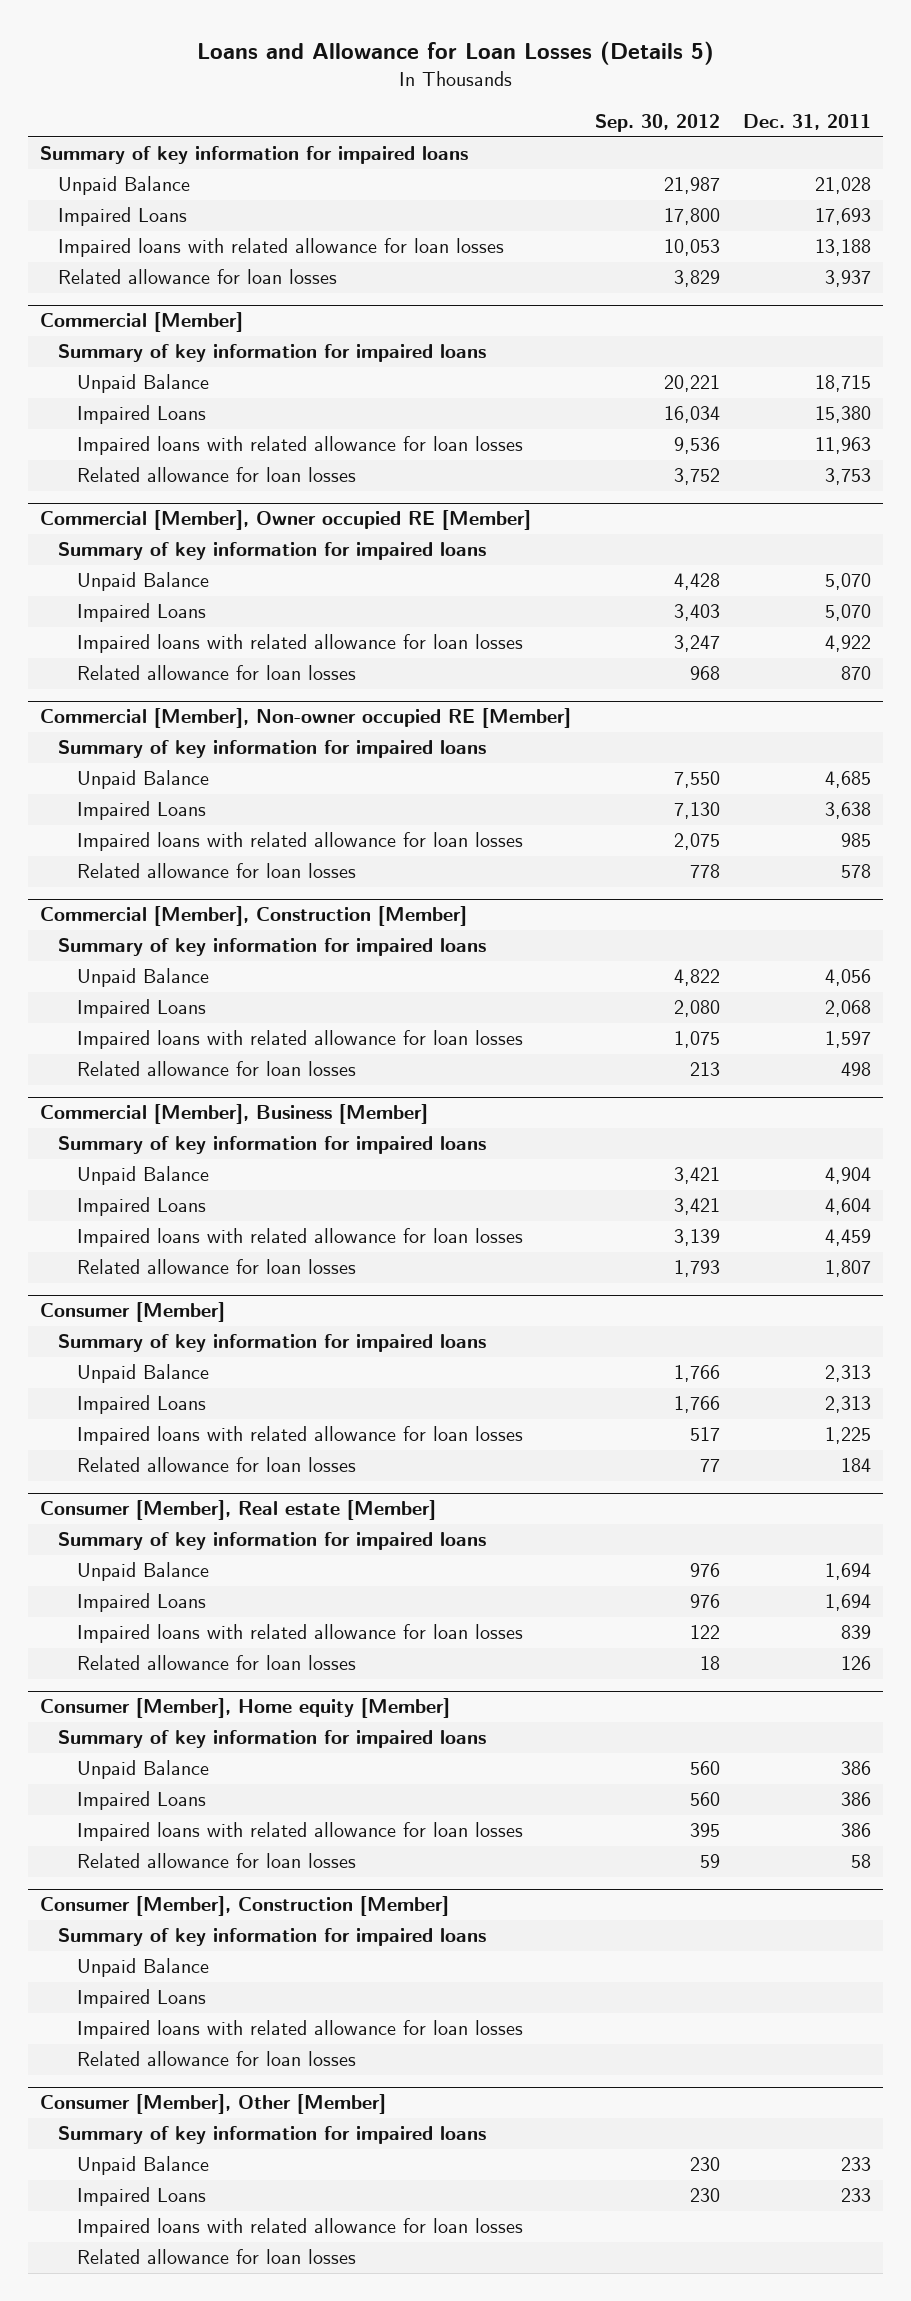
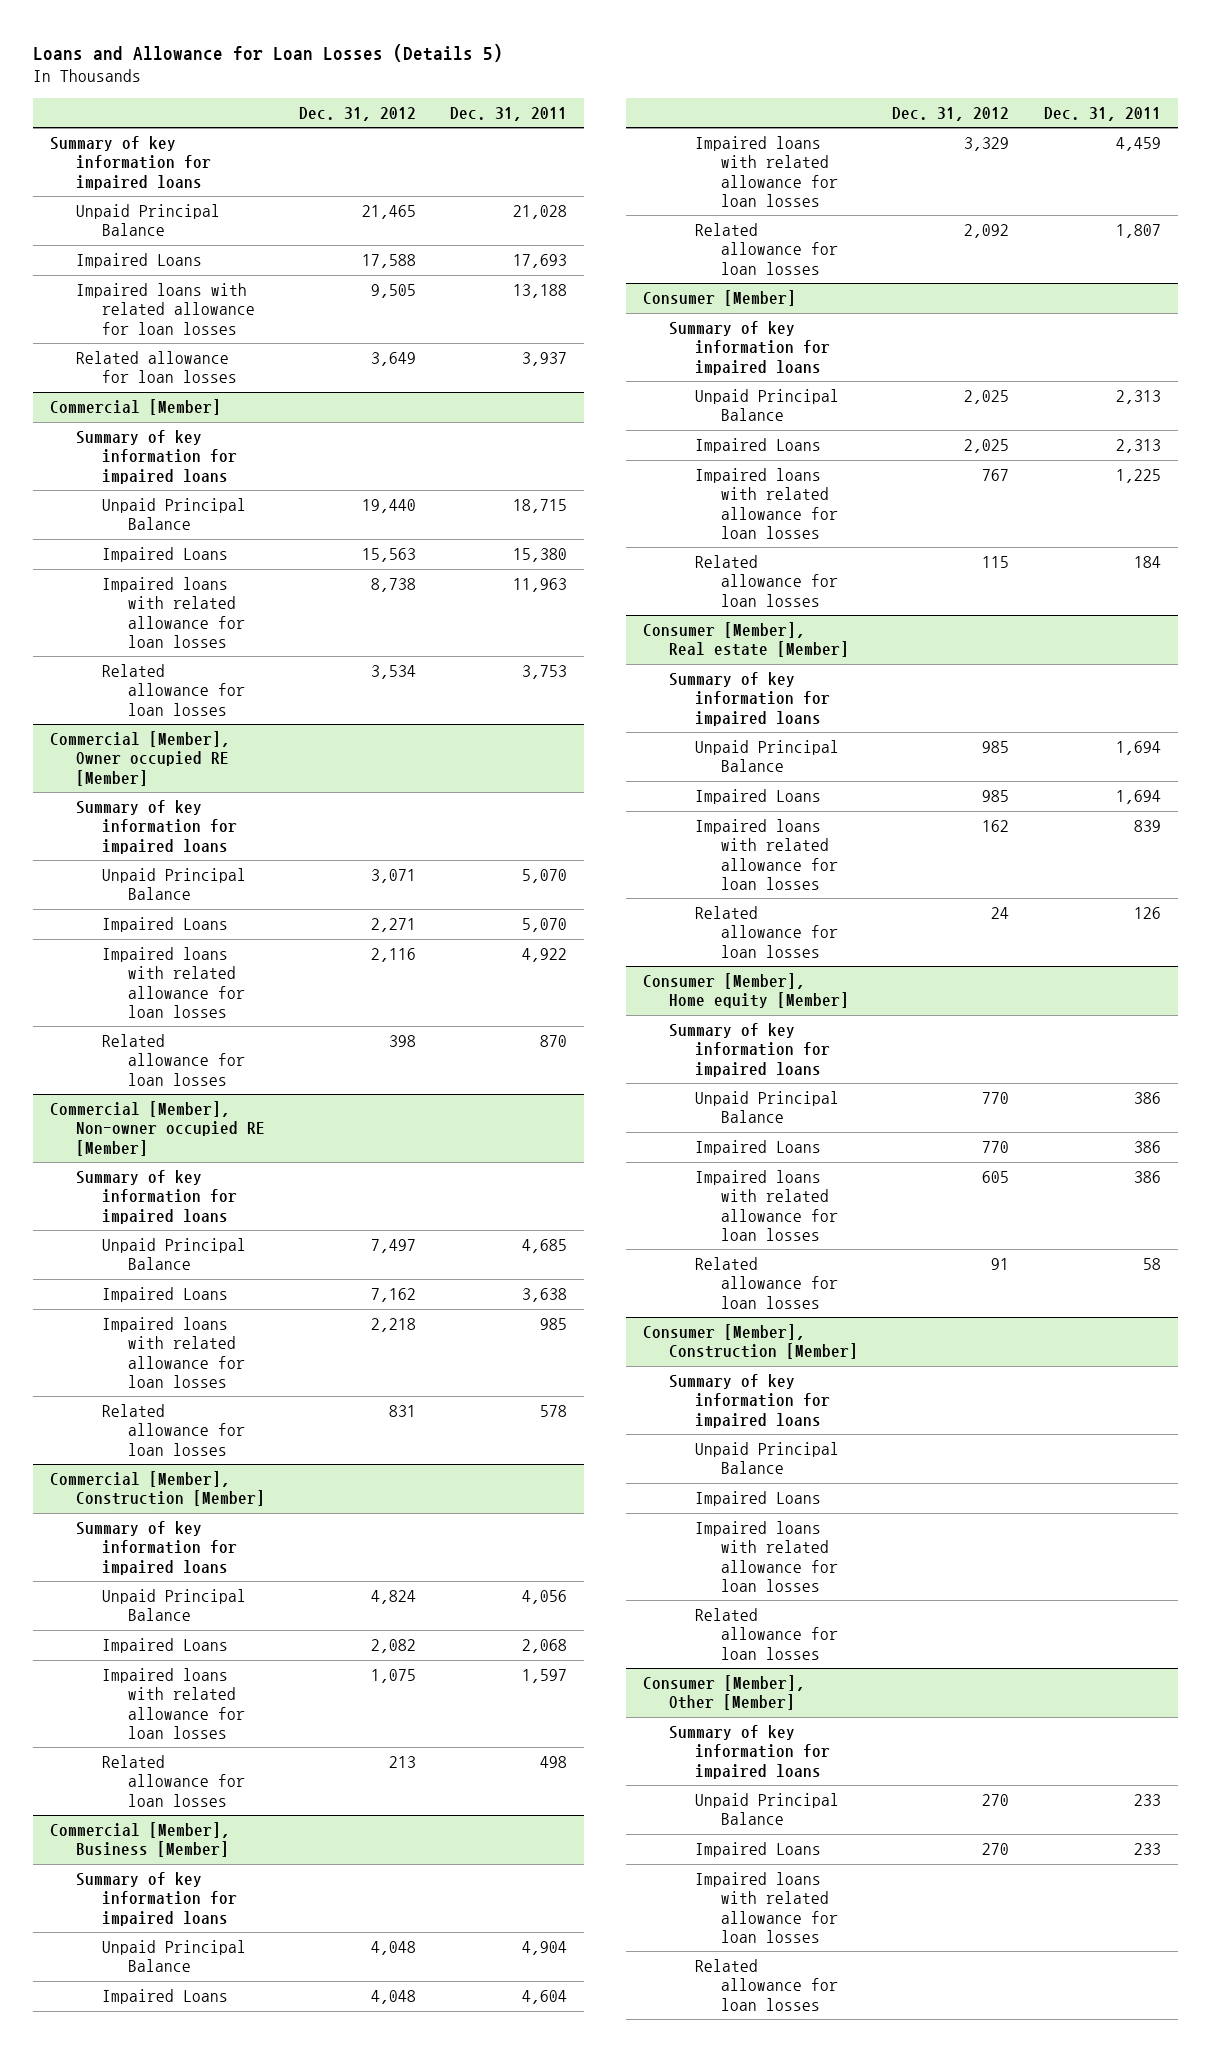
[594,114,720,133] Sep. 30, 2012 -> none
none -> [299,107,417,122] Dec. 31, 2012
[58,176,191,196] Unpaid Balance -> [75,204,220,237] Unpaid Principal Balance
[76,374,209,394] Unpaid Balance -> [101,498,246,531] Unpaid Principal Balance
[76,572,209,592] Unpaid Balance -> [101,868,246,901] Unpaid Principal Balance
[76,770,209,790] Unpaid Balance -> [101,1238,246,1271] Unpaid Principal Balance
[76,968,209,988] Unpaid Balance -> [101,1589,246,1622] Unpaid Principal Balance
[76,1166,209,1186] Unpaid Balance -> [101,1940,246,1973] Unpaid Principal Balance
[76,1364,209,1384] Unpaid Balance -> [695,389,840,422] Unpaid Principal Balance
[76,1562,209,1582] Unpaid Balance -> [695,740,840,773] Unpaid Principal Balance
[76,1760,209,1780] Unpaid Balance -> [695,1091,840,1124] Unpaid Principal Balance
[76,1958,209,1978] Unpaid Balance -> [695,1442,840,1475] Unpaid Principal Balance
[76,2156,209,2176] Unpaid Balance -> [695,1793,840,1826] Unpaid Principal Balance

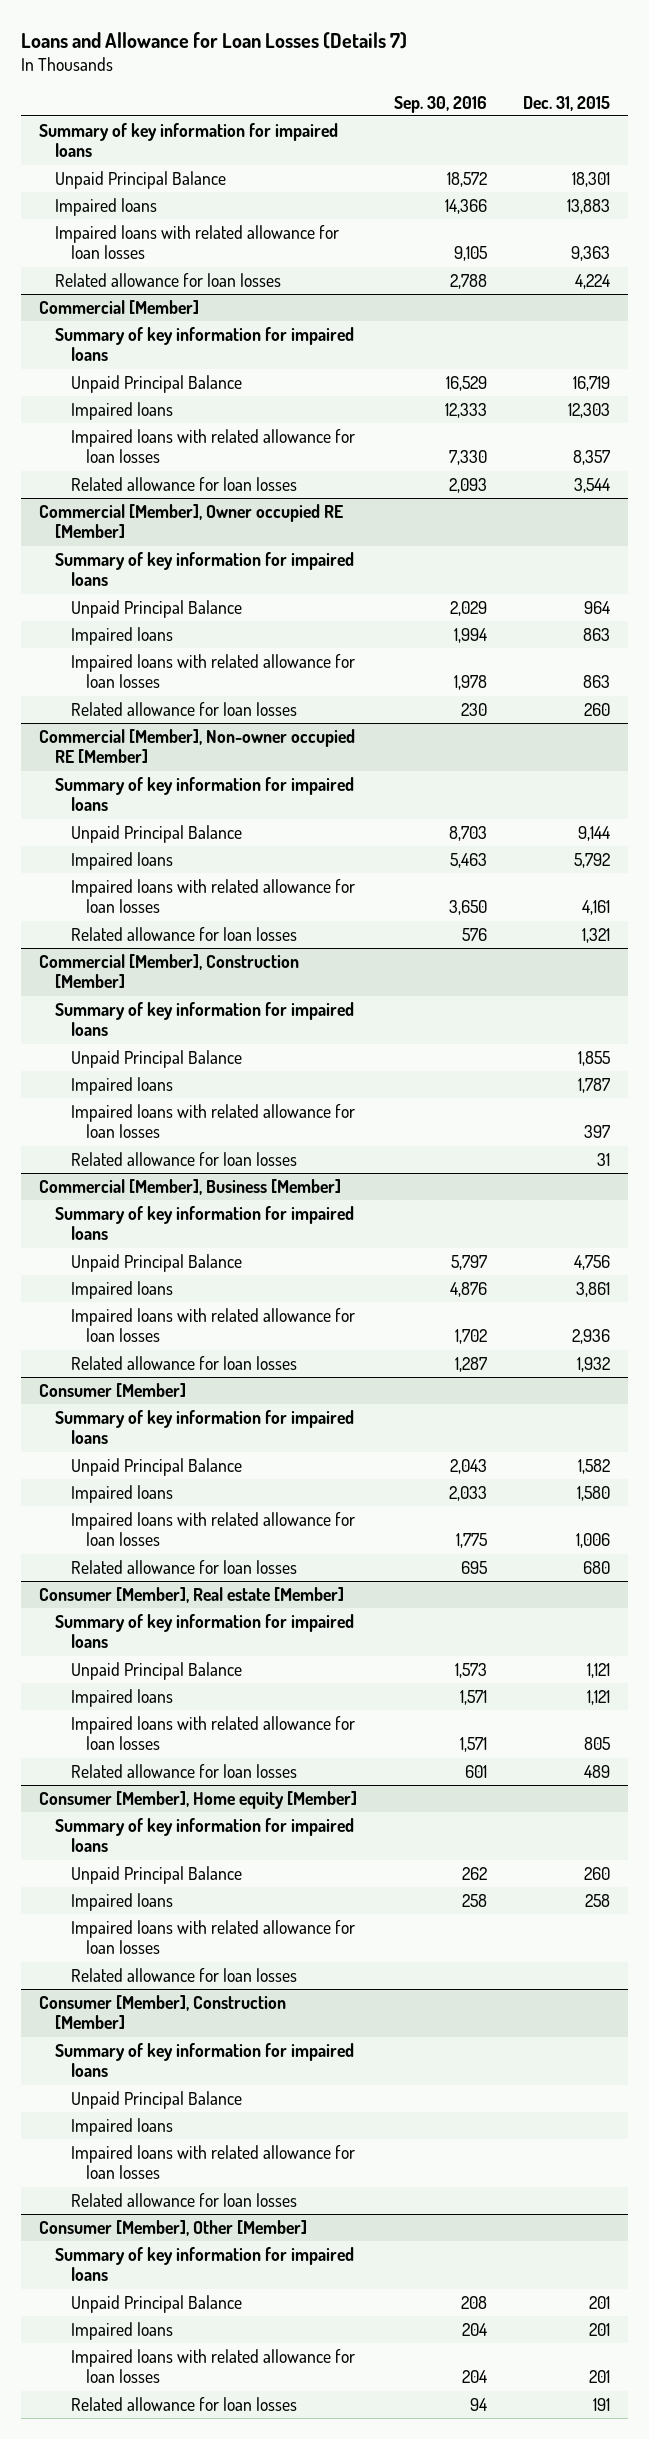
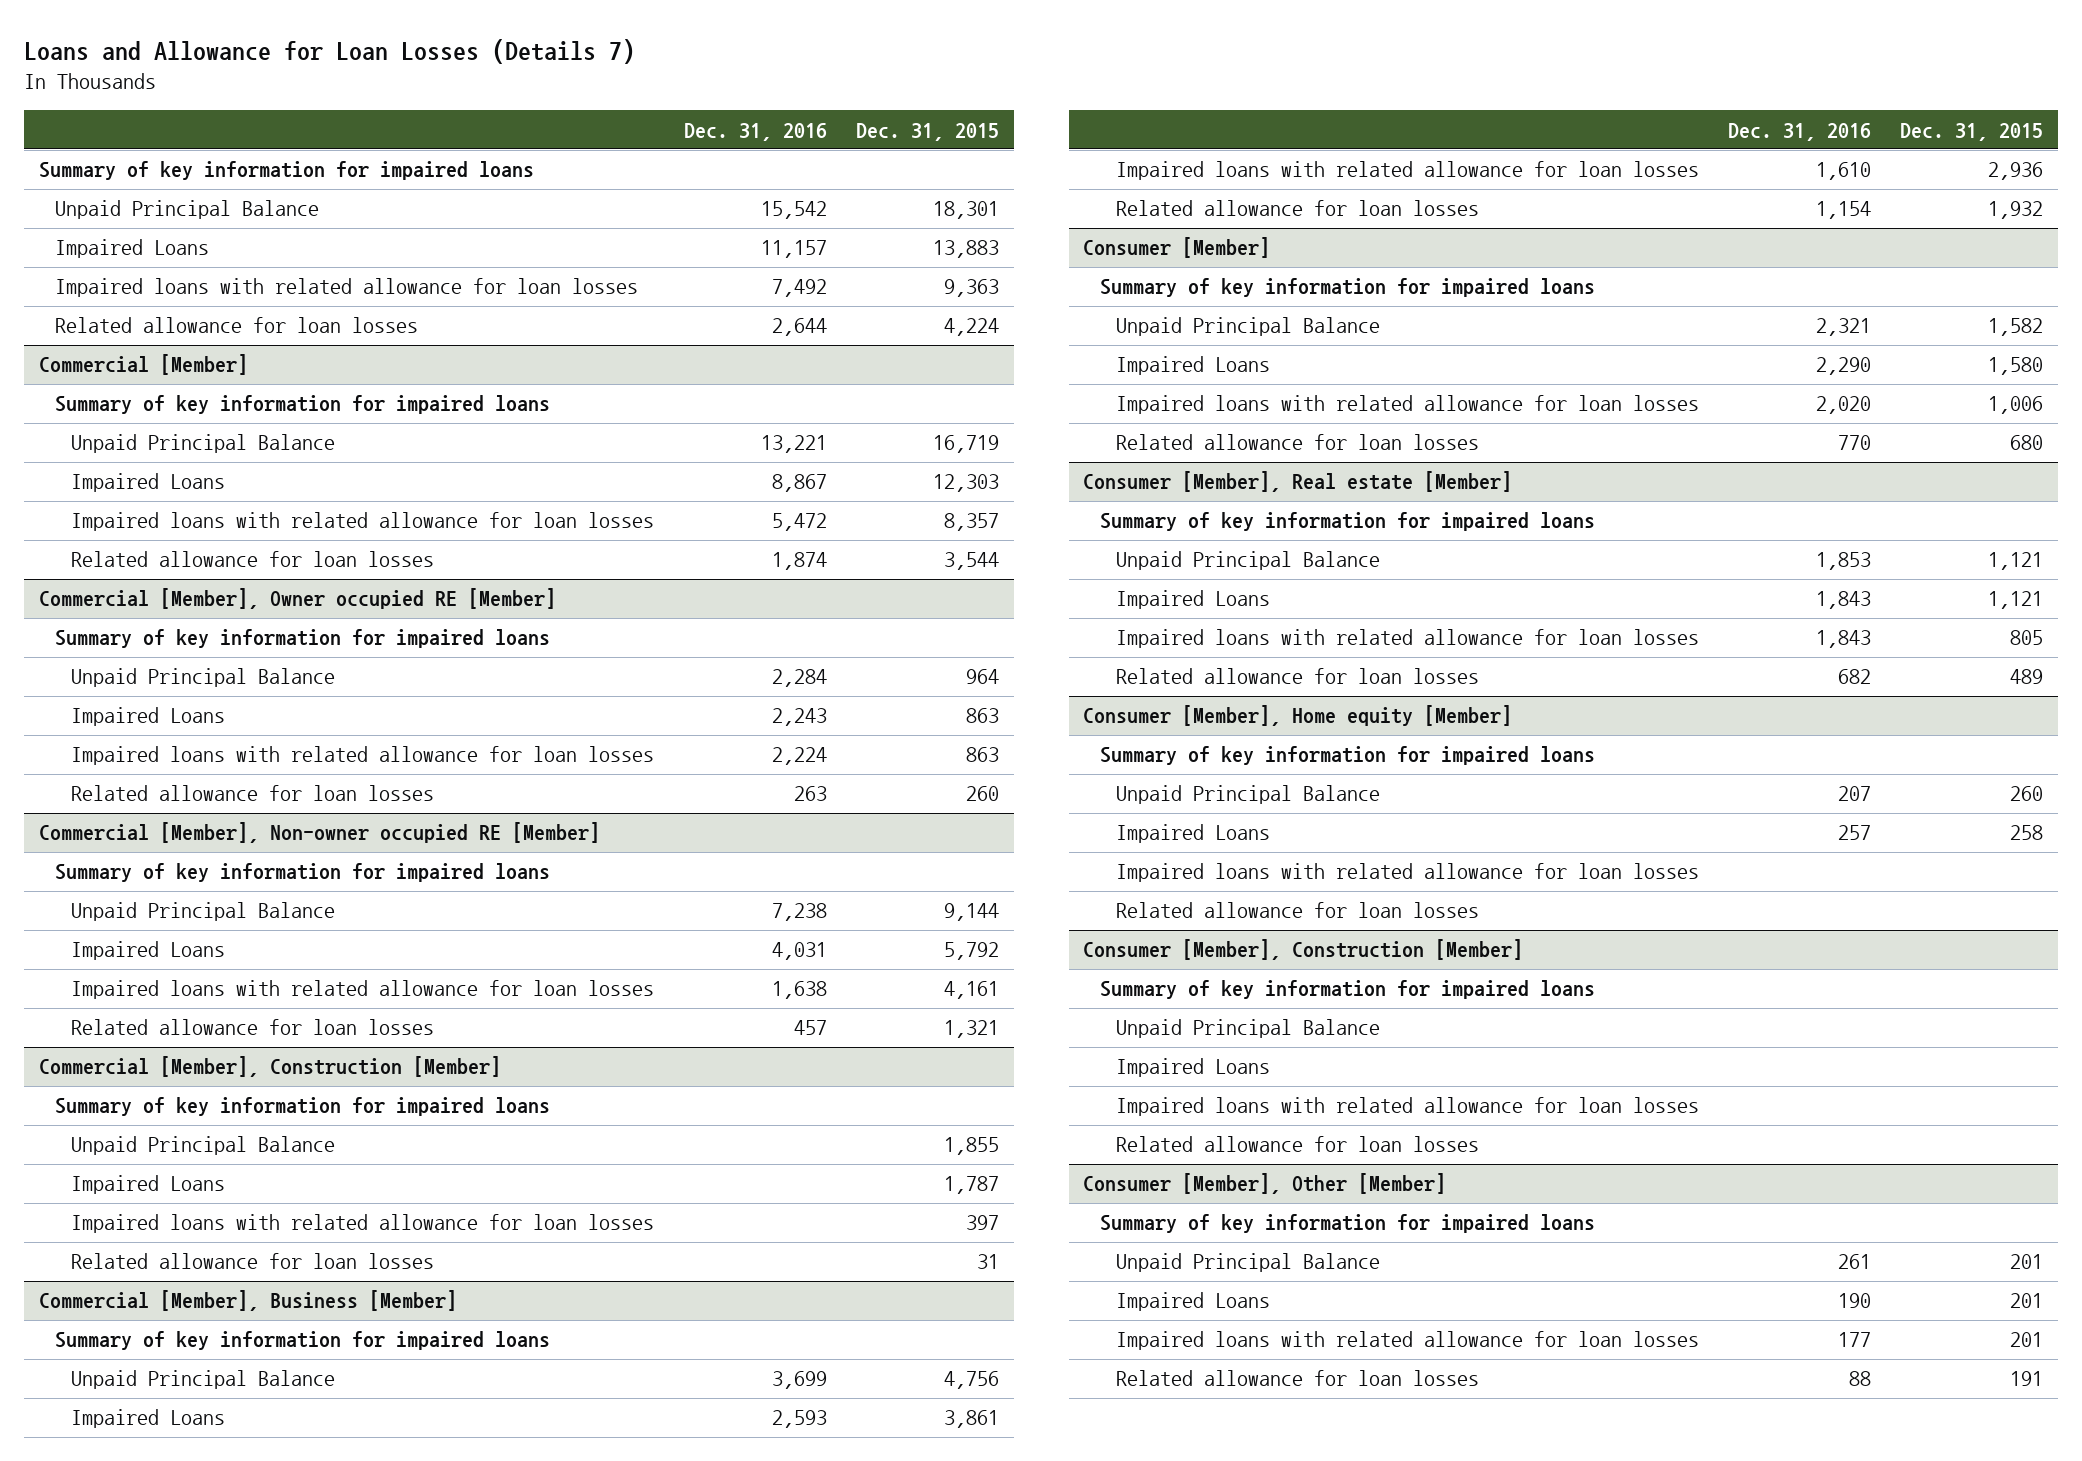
[393,95,487,113] Sep. 30, 2016 -> none
none -> [683,122,827,141] Dec. 31, 2016
[54,197,157,216] Impaired loans -> [55,239,210,259] Impaired Loans
[70,401,173,420] Impaired loans -> [71,473,226,493] Impaired Loans
[70,626,173,645] Impaired loans -> [71,707,226,727] Impaired Loans
[70,851,173,870] Impaired loans -> [71,941,226,961] Impaired Loans
[70,1076,173,1095] Impaired loans -> [71,1175,226,1195] Impaired Loans
[70,1280,173,1299] Impaired loans -> [71,1409,226,1429] Impaired Loans
[70,1484,173,1503] Impaired loans -> [1115,356,1270,376] Impaired Loans
[70,1688,173,1707] Impaired loans -> [1115,590,1270,610] Impaired Loans
[70,1892,173,1911] Impaired loans -> [1115,824,1270,844] Impaired Loans
[70,2117,173,2136] Impaired loans -> [1115,1058,1270,1078] Impaired Loans
[70,2321,173,2340] Impaired loans -> [1115,1292,1270,1312] Impaired Loans

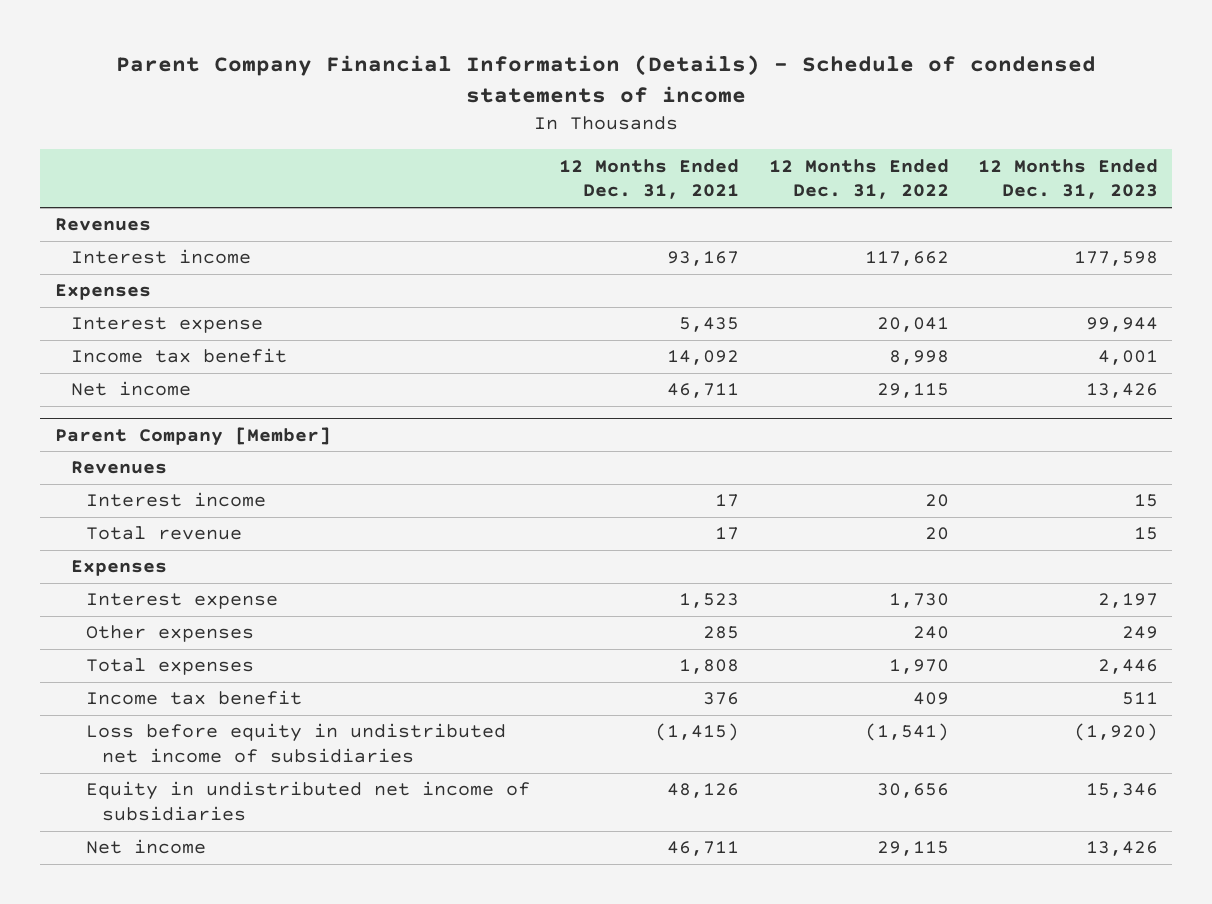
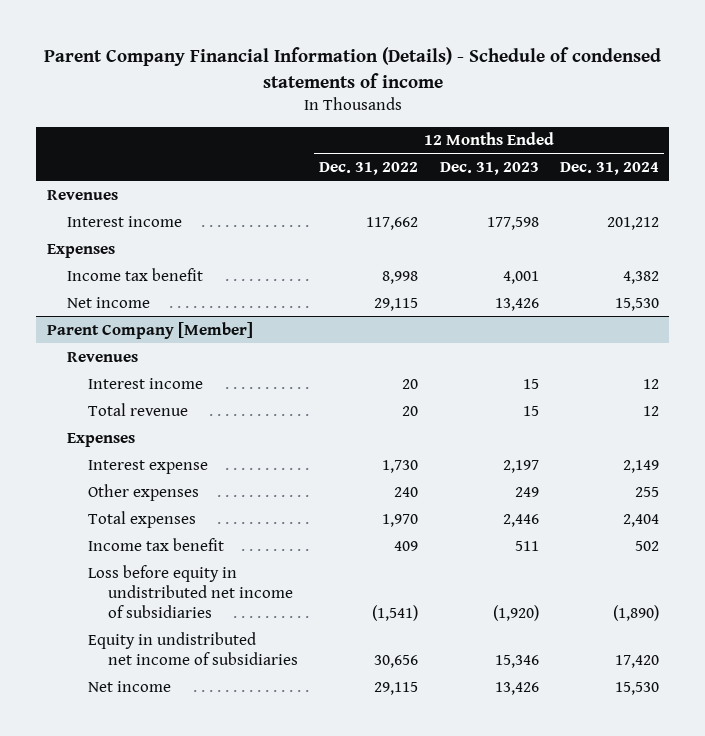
[559,158,740,200] 12 Months Ended Dec. 31, 2021 -> none
none -> [559,162,659,176] Dec. 31, 2024
[70,317,263,334] Interest expense -> none

